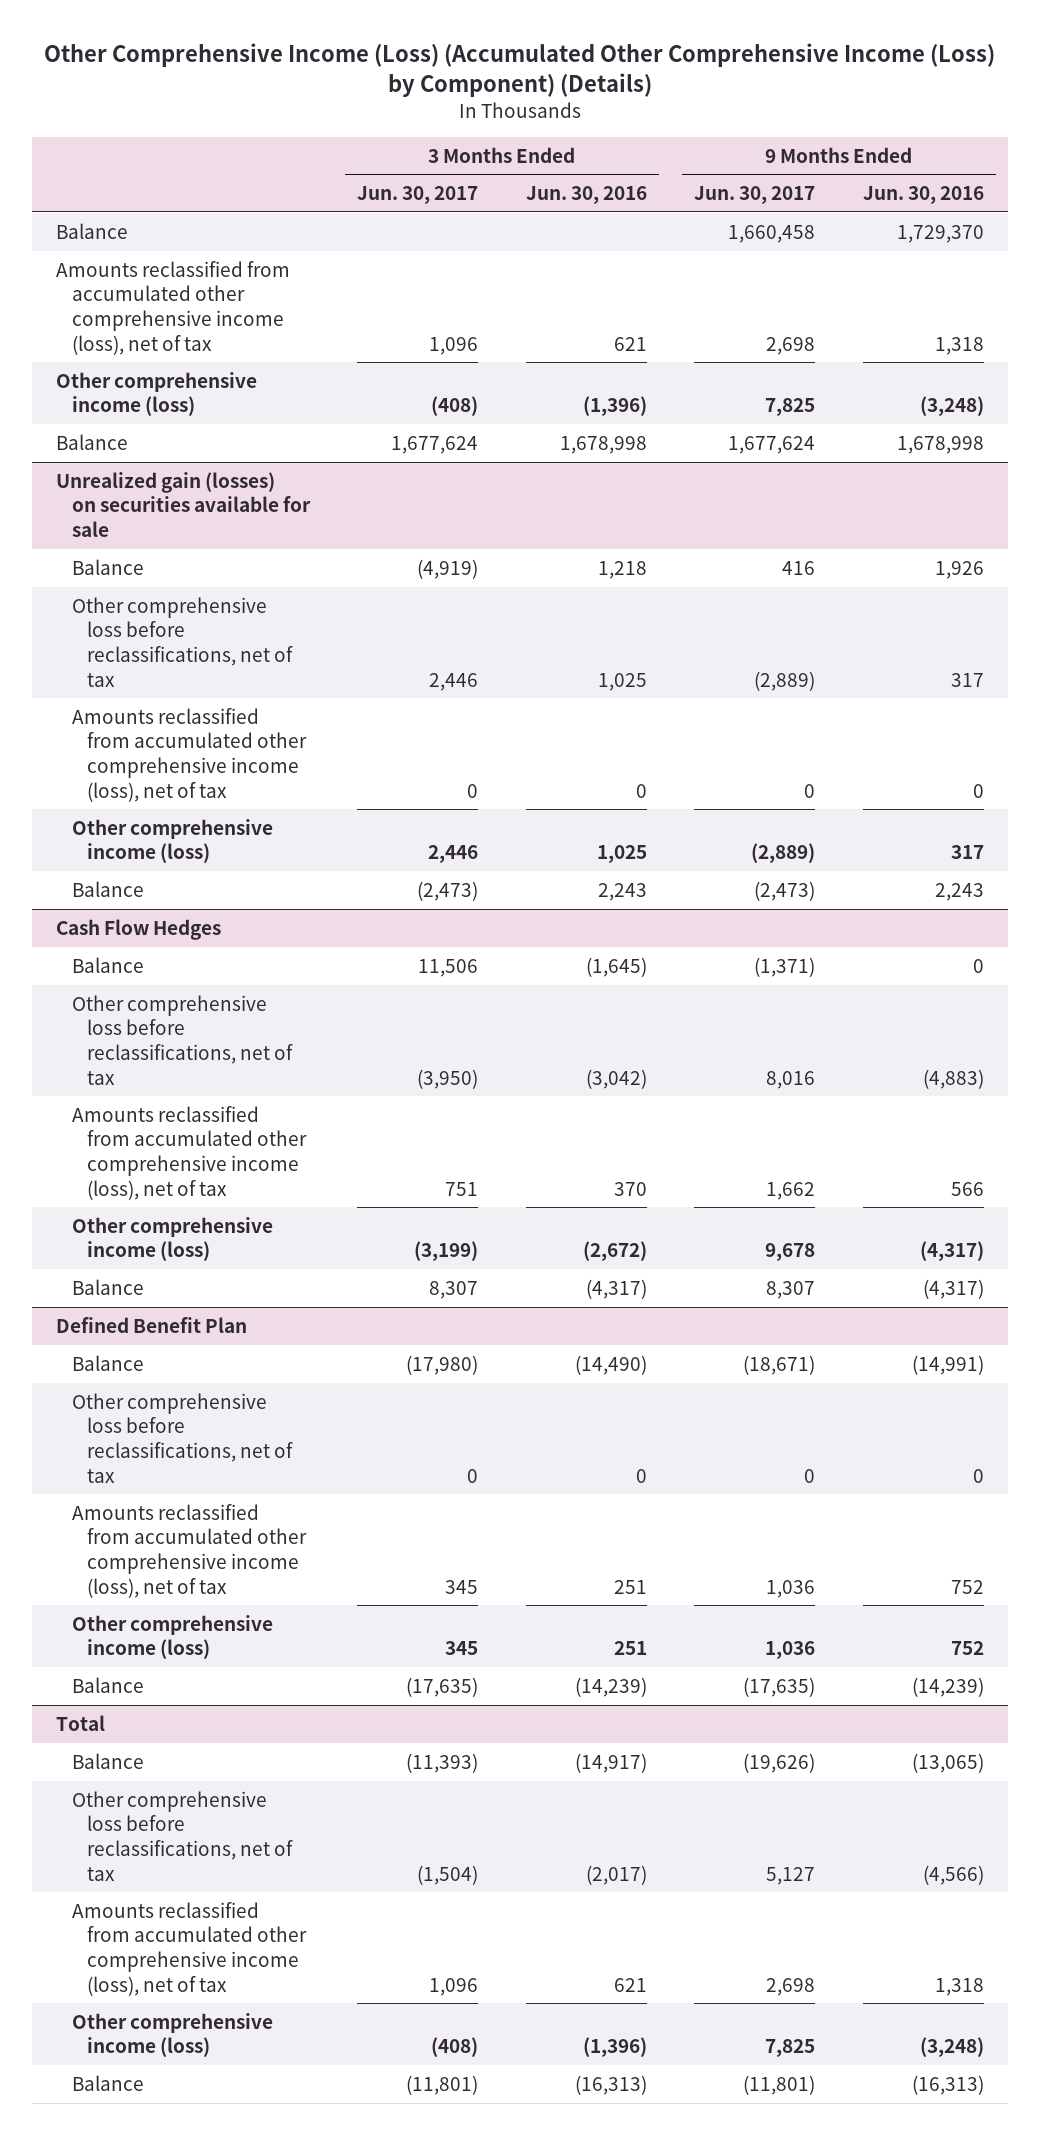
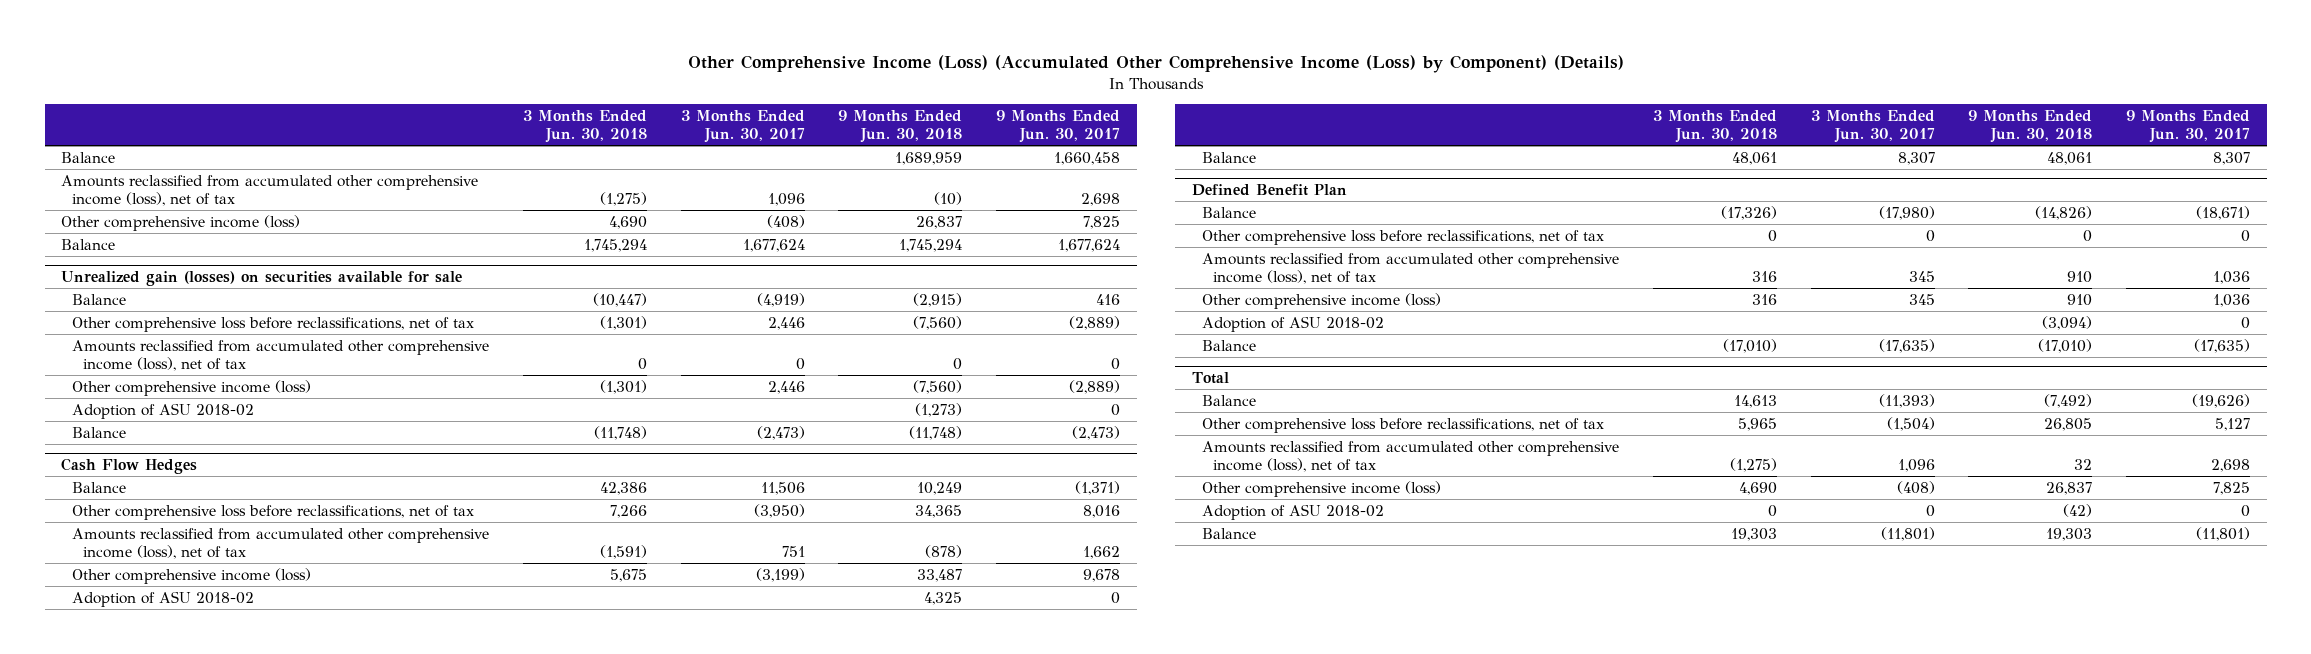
[525,186,647,205] Jun. 30, 2016 -> none
[862,186,984,205] Jun. 30, 2016 -> none
none -> [522,109,647,144] 3 Months Ended Jun. 30, 2018
none -> [838,109,963,144] 9 Months Ended Jun. 30, 2018
none -> [72,402,255,419] Adoption of ASU 2018-02
none -> [72,590,255,607] Adoption of ASU 2018-02
none -> [1202,315,1385,332] Adoption of ASU 2018-02
none -> [1202,503,1385,520] Adoption of ASU 2018-02

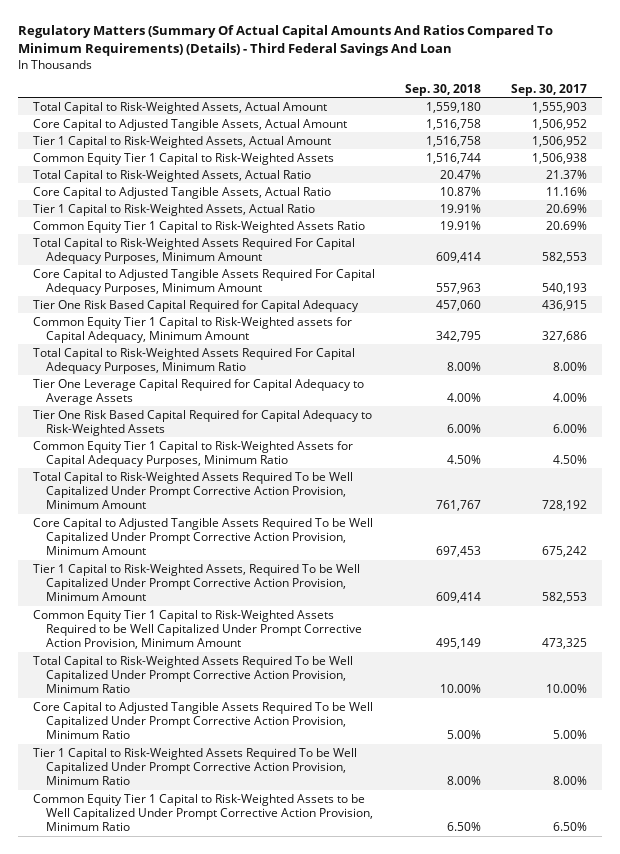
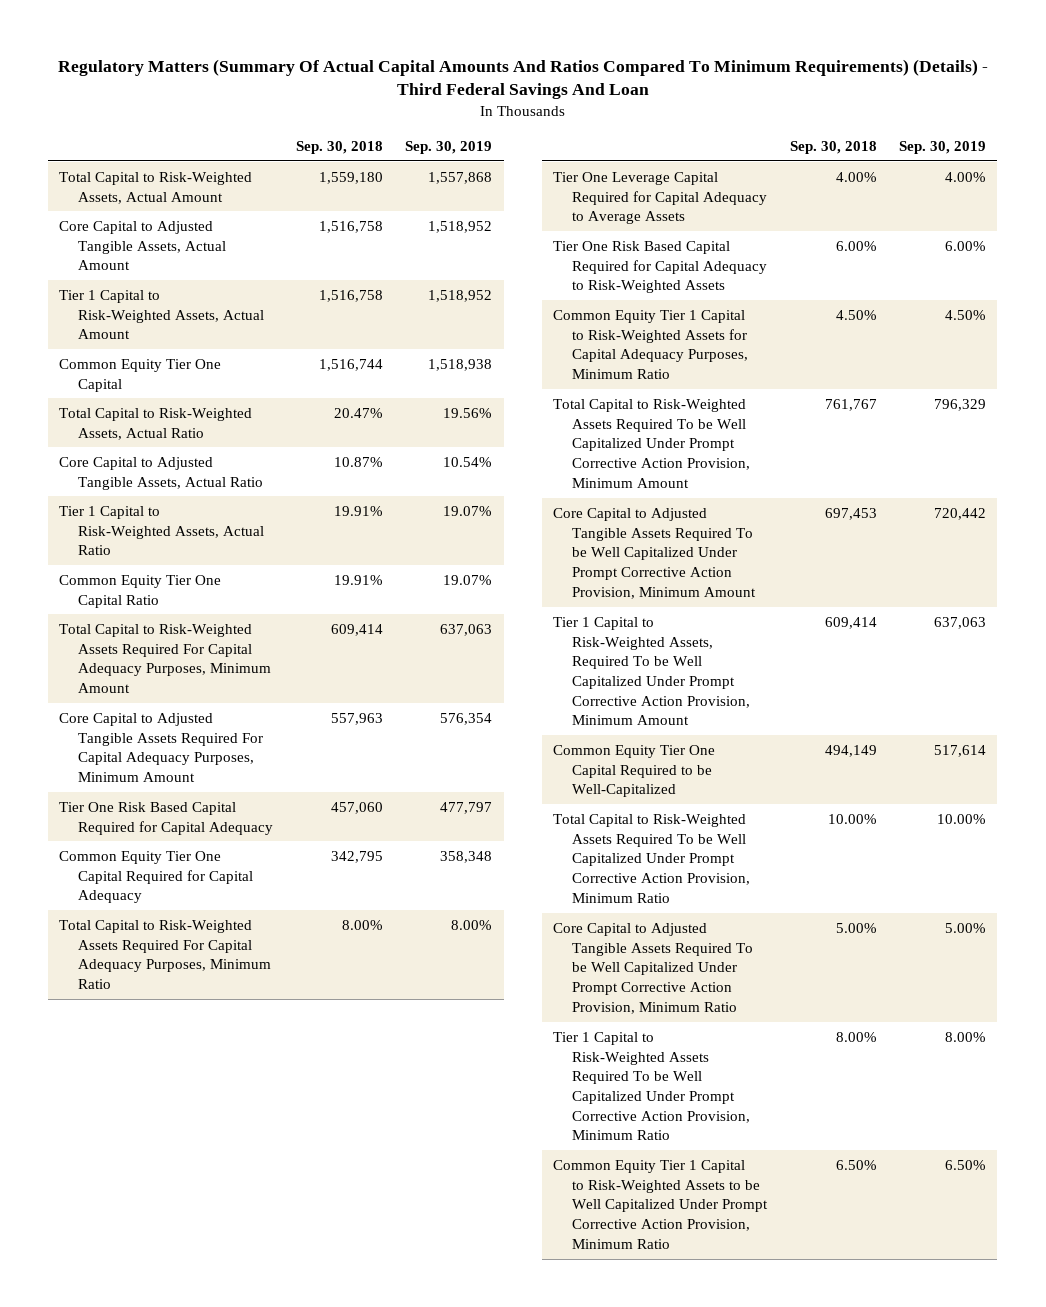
[511,83,588,96] Sep. 30, 2017 -> none
none -> [405,141,493,155] Sep. 30, 2019
[32,152,334,165] Common Equity Tier 1 Capital to Risk-Weighted Assets -> [59,358,222,392] Common Equity Tier One Capital
[32,220,365,233] Common Equity Tier 1 Capital to Risk-Weighted Assets Ratio -> [59,574,222,608] Common Equity Tier One Capital Ratio
[32,316,352,343] Common Equity Tier 1 Capital to Risk-Weighted assets for Capital Adequacy, Minimum Amount -> [59,850,254,904] Common Equity Tier One Capital Required for Capital Adequacy
[32,609,363,650] Common Equity Tier 1 Capital to Risk-Weighted Assets Required to be Well Capitalized Under Prompt Corrective Action Provision, Minimum Amount -> none
none -> [553,744,716,798] Common Equity Tier One Capital Required to be Well-Capitalized

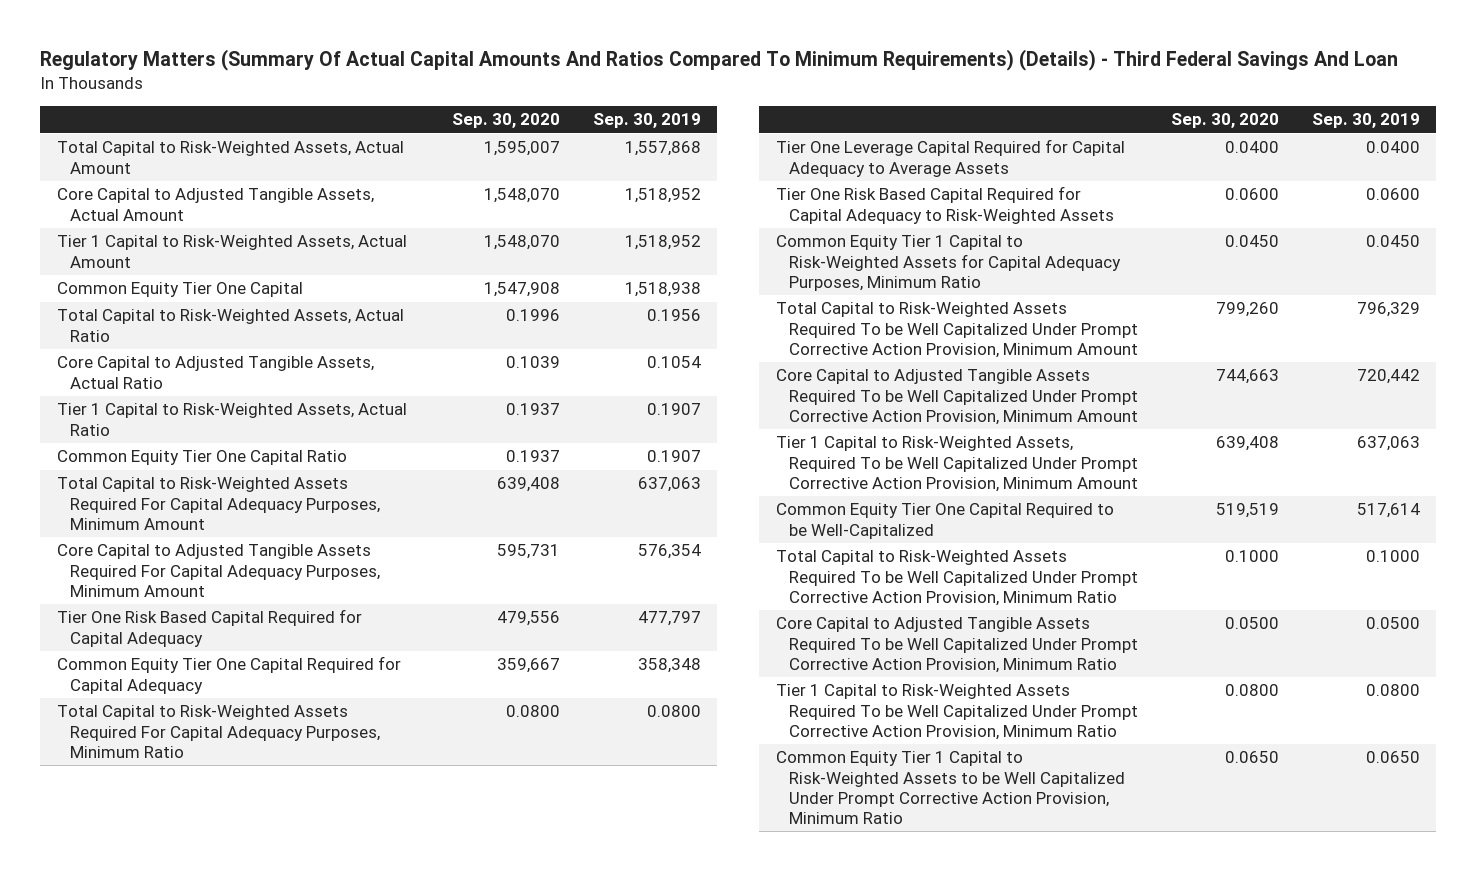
[295,141,383,155] Sep. 30, 2018 -> none
none -> [451,113,560,129] Sep. 30, 2020
[443,407,493,418] 19.56% -> [646,309,701,322] 0.1956
[443,456,493,467] 10.54% -> [646,356,701,369] 0.1054
[443,505,493,516] 19.07% -> [646,403,701,416] 0.1907
[443,574,493,585] 19.07% -> [646,450,701,463] 0.1907
[451,919,493,930] 8.00% -> [646,705,701,718] 0.0800
[945,171,987,182] 4.00% -> [1365,141,1420,154] 0.0400
[945,240,987,251] 6.00% -> [1365,188,1420,201] 0.0600
[945,309,987,320] 4.50% -> [1365,235,1420,248] 0.0450
[937,813,987,824] 10.00% -> [1365,550,1420,563] 0.1000
[945,922,987,933] 5.00% -> [1365,617,1420,630] 0.0500
[945,1031,987,1042] 8.00% -> [1365,684,1420,697] 0.0800
[945,1159,987,1170] 6.50% -> [1365,751,1420,764] 0.0650

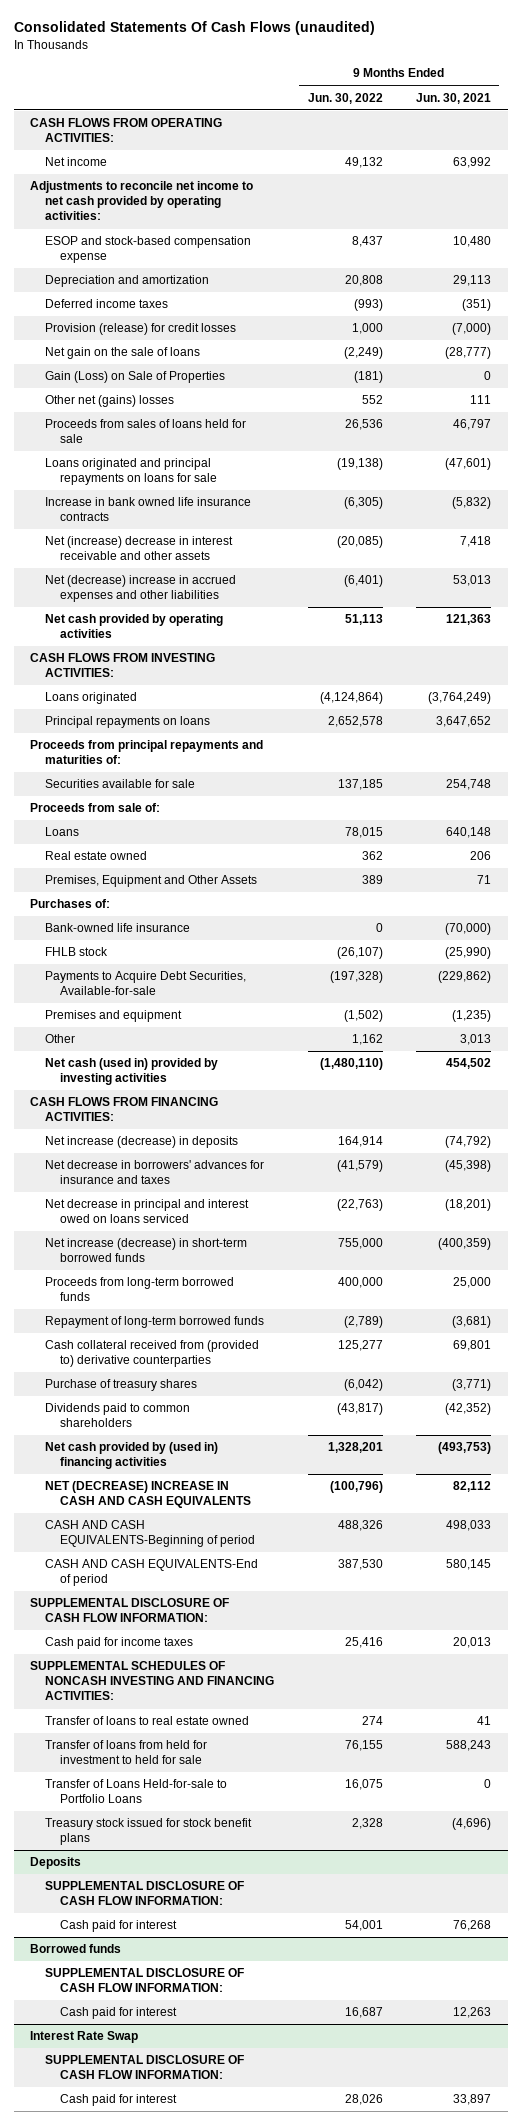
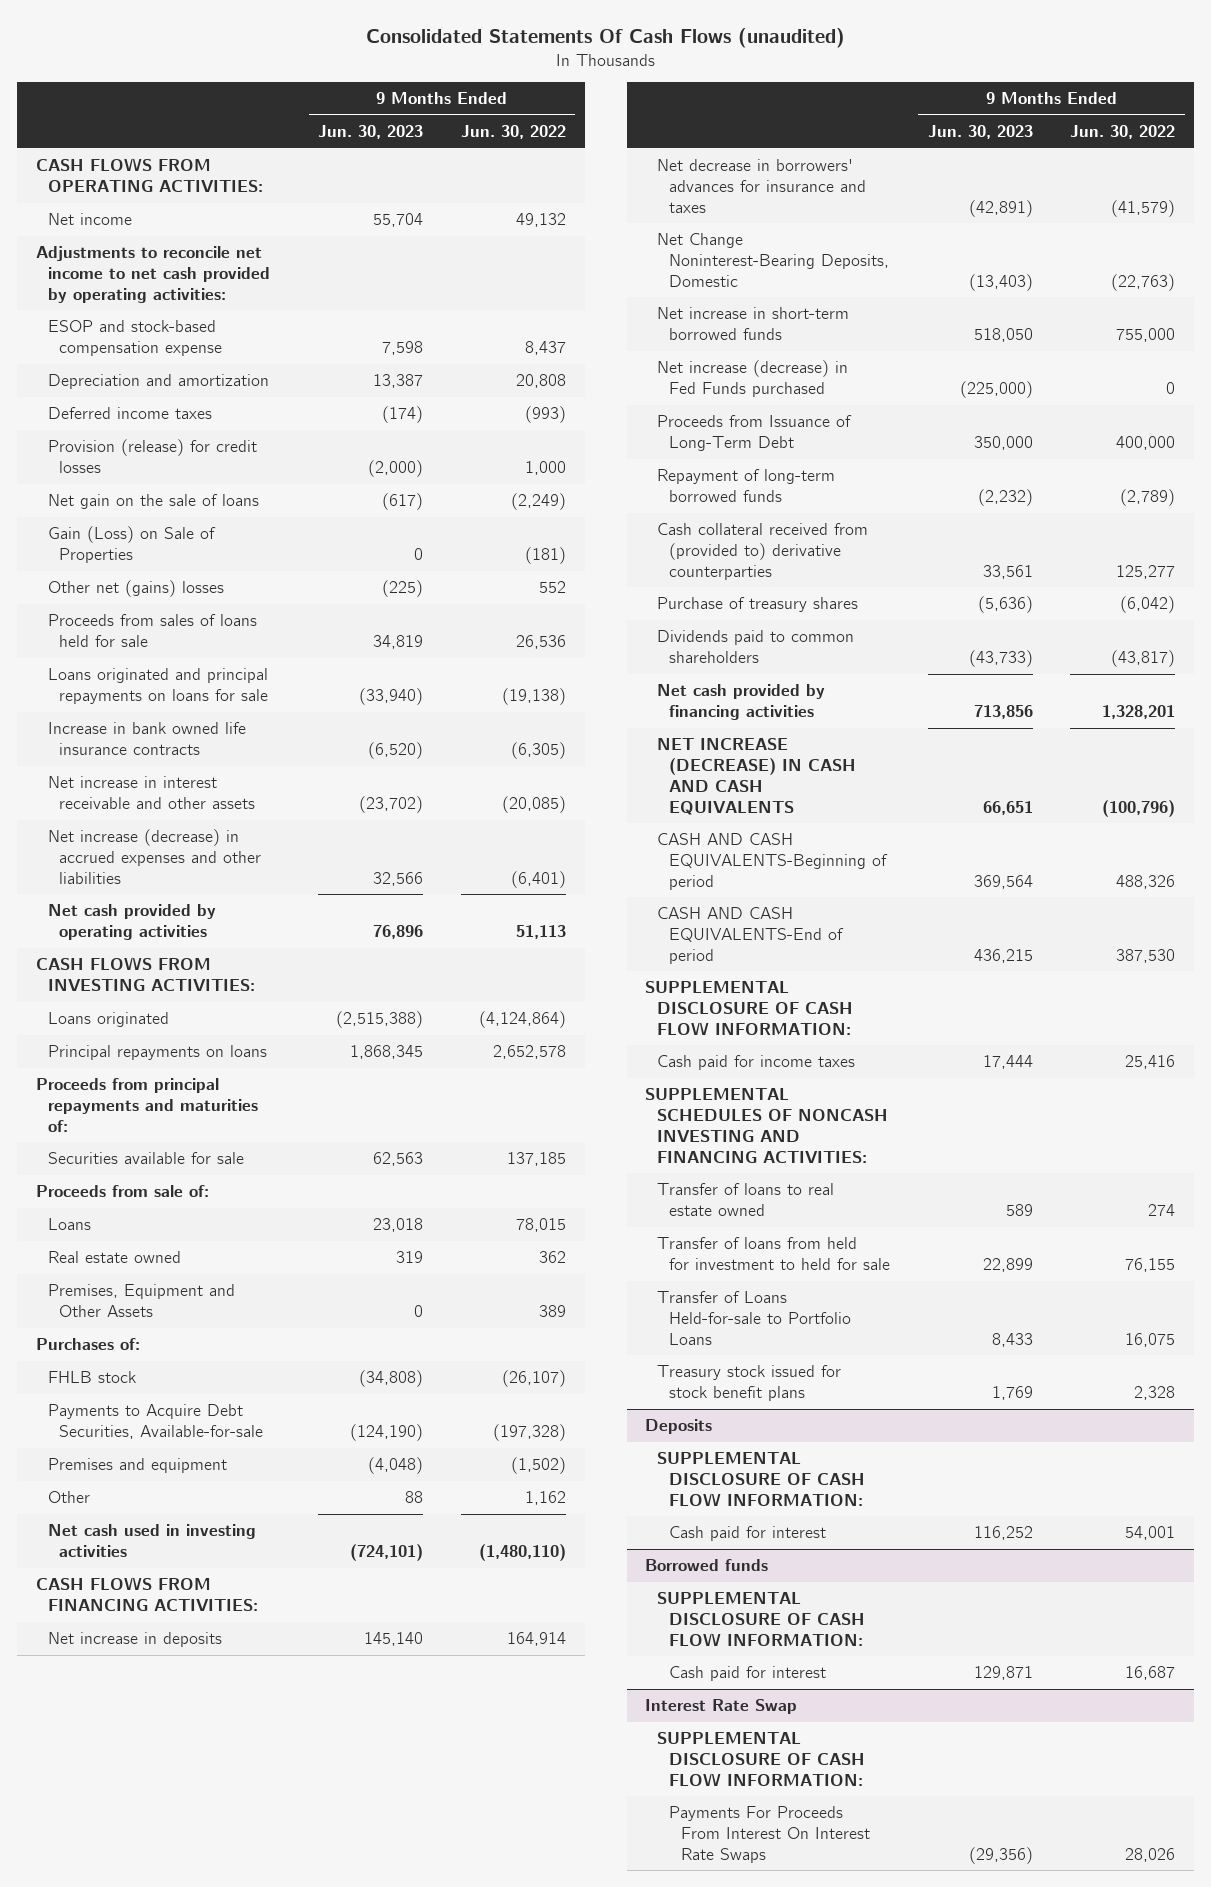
[416,92,492,104] Jun. 30, 2021 -> none
none -> [318,125,424,140] Jun. 30, 2023
[45,536,234,561] Net (increase) decrease in interest receivable and other assets -> [47,776,256,810] Net increase in interest receivable and other assets
[45,575,237,603] Net (decrease) increase in accrued expenses and other liabilities -> [47,829,262,884] Net increase (decrease) in accrued expenses and other liabilities
[45,923,191,933] Bank-owned life insurance -> none
[45,1058,219,1086] Net cash (used in) provided by investing activities -> [47,1524,256,1558] Net cash used in investing activities
[45,1136,239,1149] Net increase (decrease) in deposits -> [47,1632,222,1648] Net increase in deposits
[45,1199,250,1224] Net decrease in principal and interest owed on loans serviced -> [657,233,890,287] Net Change Noninterest-Bearing Deposits, Domestic
[45,1238,248,1263] Net increase (decrease) in short-term borrowed funds -> [657,307,850,341] Net increase in short-term borrowed funds
none -> [657,360,849,398] Net increase (decrease) in Fed Funds purchased
[45,1277,235,1302] Proceeds from long-term borrowed funds -> [657,415,853,452] Proceeds from Issuance of Long-Term Debt
[45,1442,219,1470] Net cash provided by (used in) financing activities -> [657,684,826,721] Net cash provided by financing activities
[45,1481,252,1509] NET (DECREASE) INCREASE IN CASH AND CASH EQUIVALENTS -> [657,738,857,815] NET INCREASE (DECREASE) IN CASH AND CASH EQUIVALENTS
[60,2094,178,2107] Cash paid for interest -> [669,1806,871,1863] Payments For Proceeds From Interest On Interest Rate Swaps

